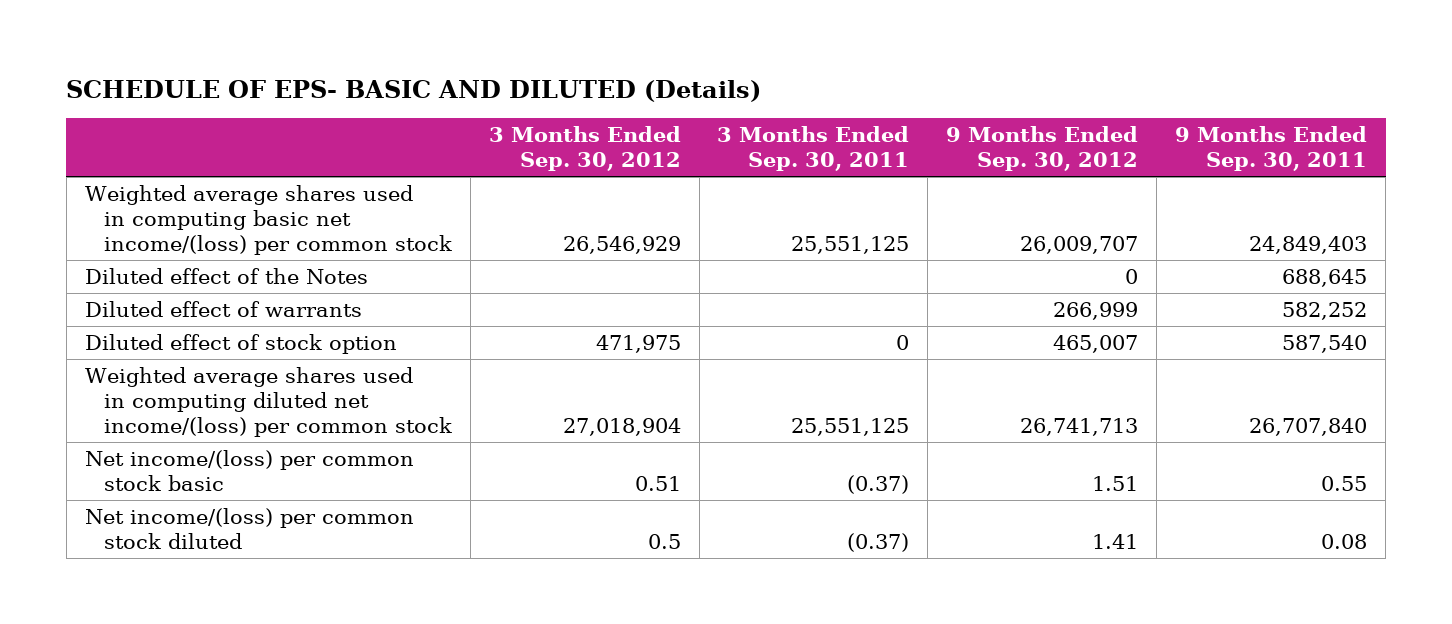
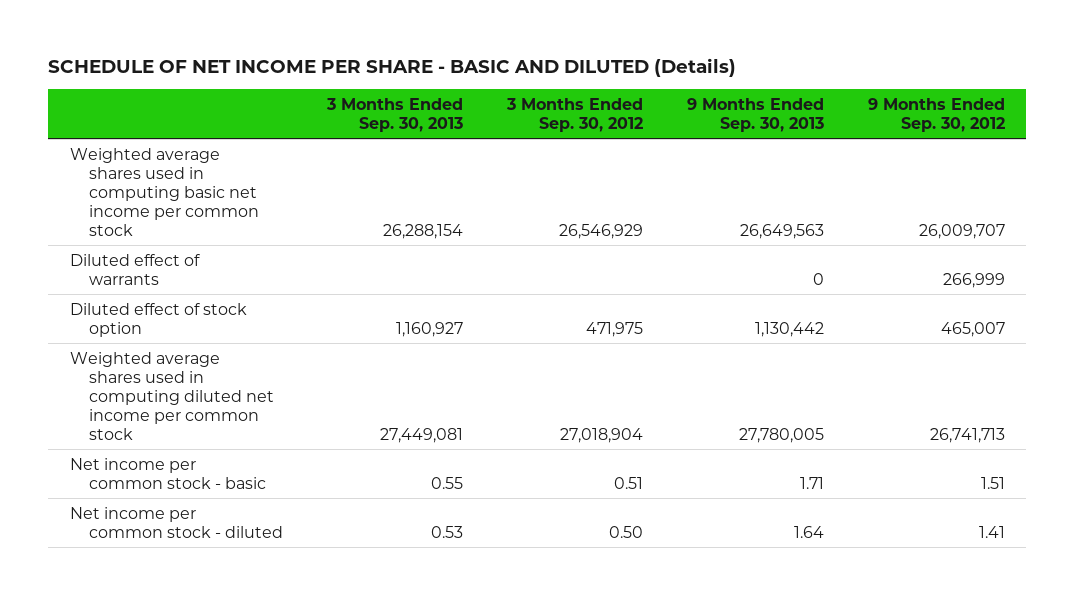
[66,79,762,102] SCHEDULE OF EPS- BASIC AND DILUTED (Details) -> [48,58,737,78] SCHEDULE OF NET INCOME PER SHARE - BASIC AND DILUTED (Details)
[717,126,910,172] 3 Months Ended Sep. 30, 2011 -> none
[1175,126,1368,172] 9 Months Ended Sep. 30, 2011 -> none
none -> [326,97,464,132] 3 Months Ended Sep. 30, 2013
none -> [686,97,824,132] 9 Months Ended Sep. 30, 2013
[84,267,368,284] Diluted effect of the Notes -> none
[84,184,452,256] Weighted average shares used in computing basic net income/(loss) per common stock -> [69,147,260,236] Weighted average shares used in computing basic net income per common stock
[84,366,452,438] Weighted average shares used in computing diluted net income/(loss) per common stock -> [69,351,275,440] Weighted average shares used in computing diluted net income per common stock
[84,449,414,492] Net income/(loss) per common stock basic -> [69,457,267,489] Net income per common stock - basic
[84,507,414,550] Net income/(loss) per common stock diluted -> [69,506,284,538] Net income per common stock - diluted
[647,534,681,550] 0.5 -> [608,525,643,538] 0.50

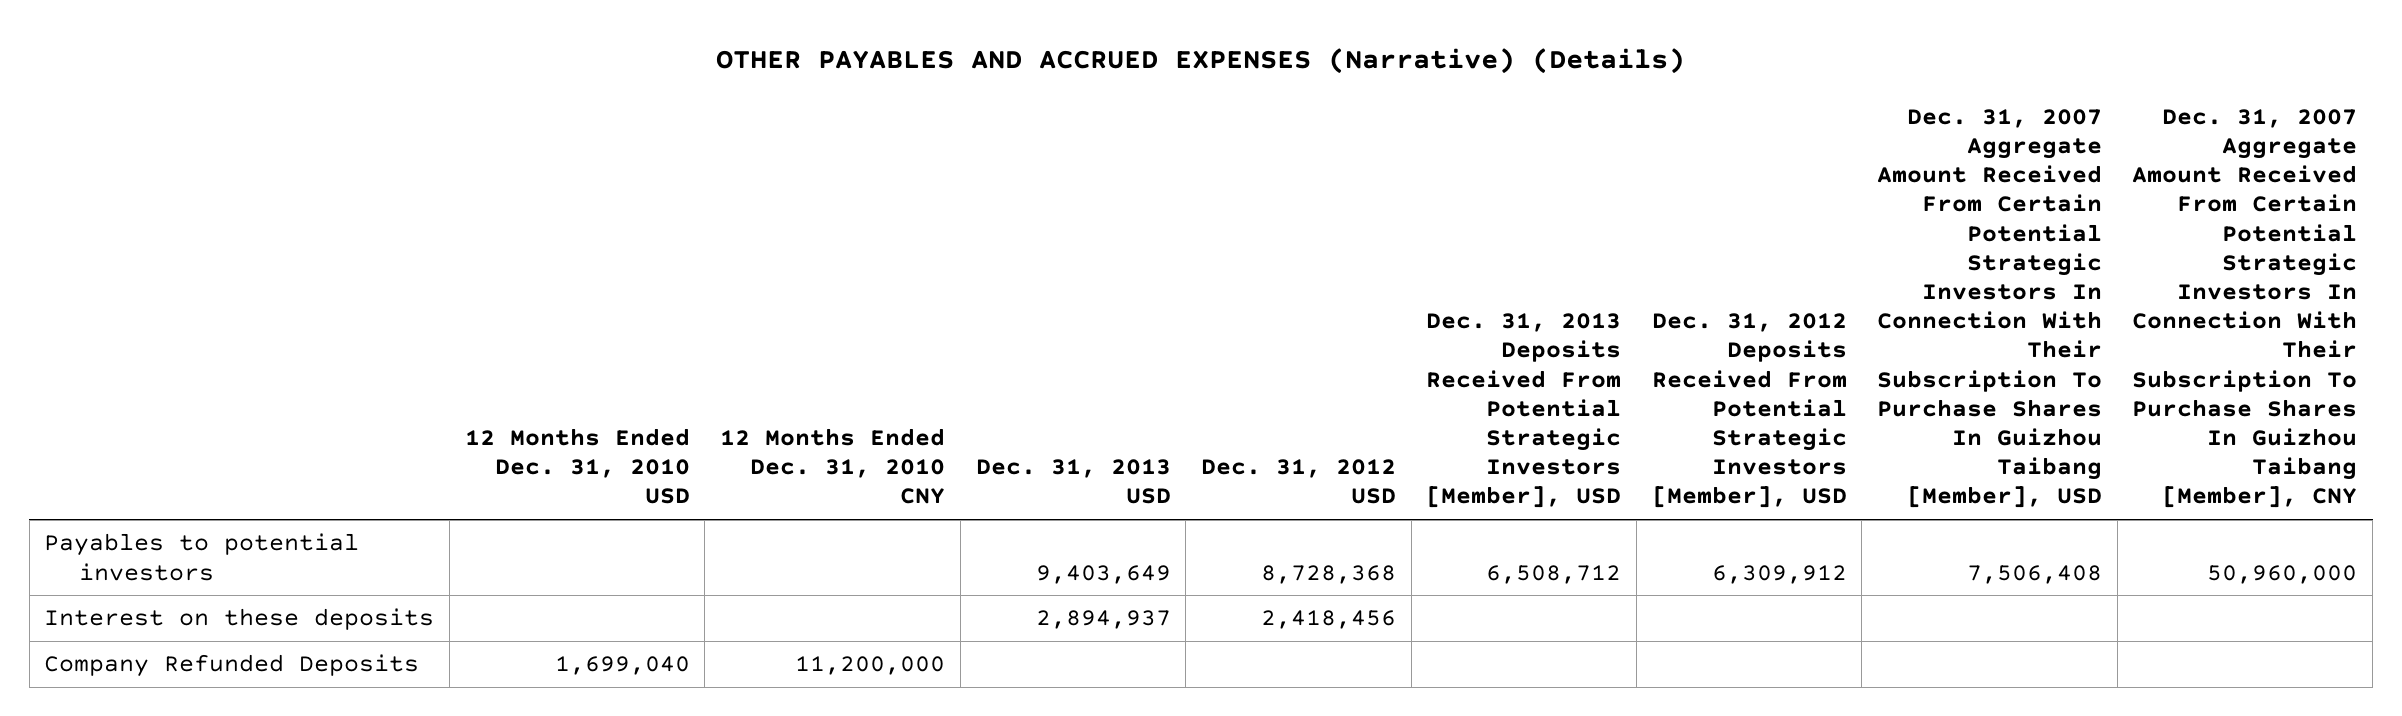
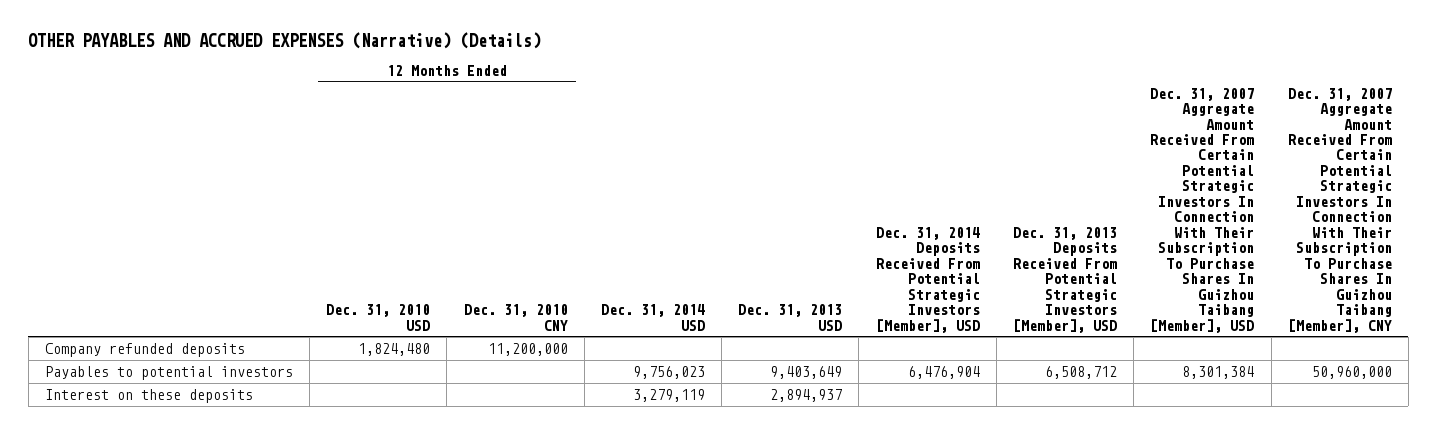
[1200,459,1396,505] Dec. 31, 2012 USD -> none
[1651,313,1847,509] Dec. 31, 2012 Deposits Received From Potential Strategic Investors [Member], USD -> none
none -> [600,304,705,331] Dec. 31, 2014 USD
none -> [875,226,980,333] Dec. 31, 2014 Deposits Received From Potential Strategic Investors [Member], USD
none -> [44,342,245,357] Company refunded deposits
[1967,564,2103,584] 7,506,408 -> [1182,365,1255,379] 8,301,384
[44,654,420,678] Company Refunded Deposits -> none

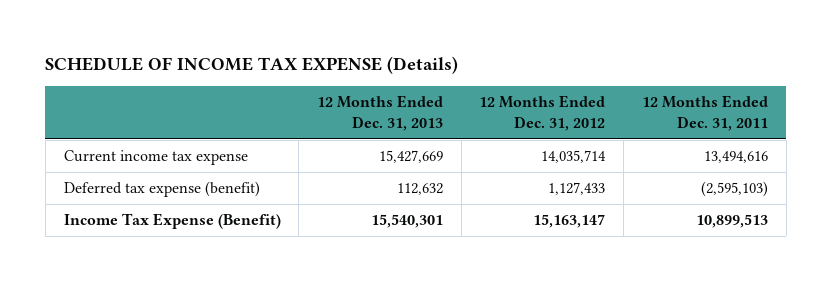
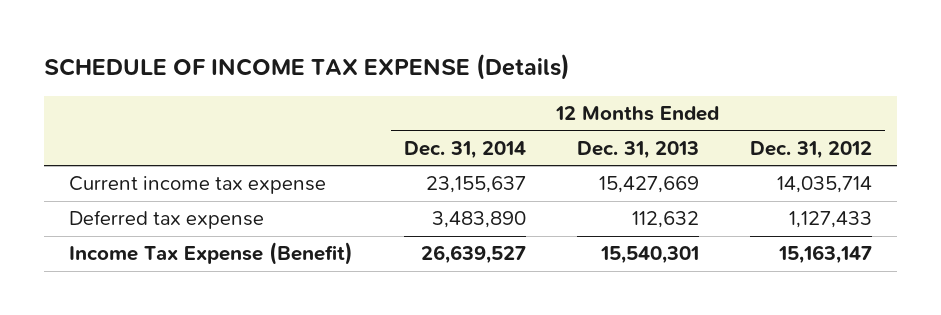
[641,95,768,131] 12 Months Ended Dec. 31, 2011 -> none
none -> [404,140,527,159] Dec. 31, 2014
[63,181,260,198] Deferred tax expense (benefit) -> [69,210,265,230] Deferred tax expense

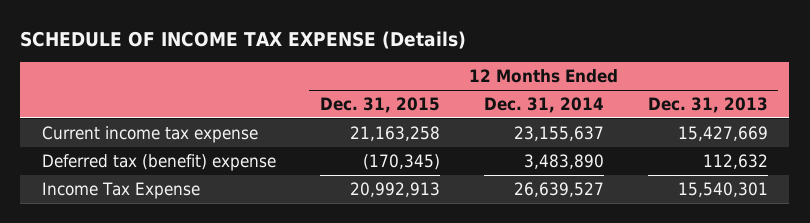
[749,140,872,159] Dec. 31, 2012 -> none
none -> [320,96,441,113] Dec. 31, 2015
[69,210,265,230] Deferred tax expense -> [42,153,277,171] Deferred tax (benefit) expense
[69,242,354,266] Income Tax Expense (Benefit) -> [42,181,201,199] Income Tax Expense

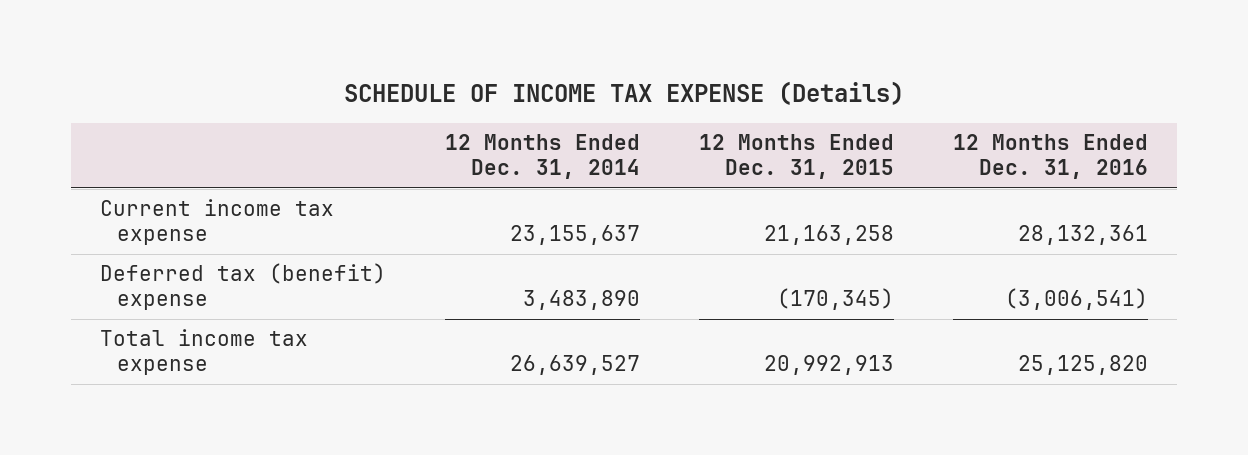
[647,96,768,113] Dec. 31, 2013 -> none
none -> [952,134,1148,180] 12 Months Ended Dec. 31, 2016
[42,181,201,199] Income Tax Expense -> [100,329,309,376] Total income tax expense

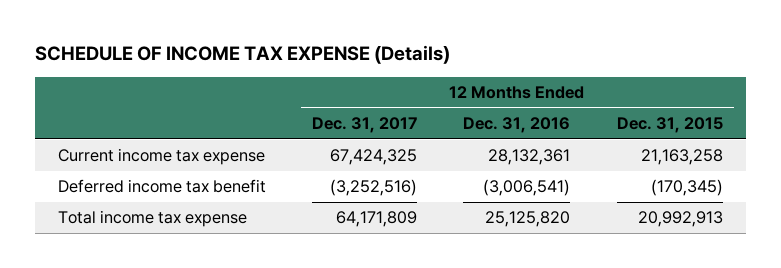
[445,134,641,180] 12 Months Ended Dec. 31, 2014 -> none
none -> [312,117,418,134] Dec. 31, 2017
[100,263,387,311] Deferred tax (benefit) expense -> [57,179,266,194] Deferred income tax benefit

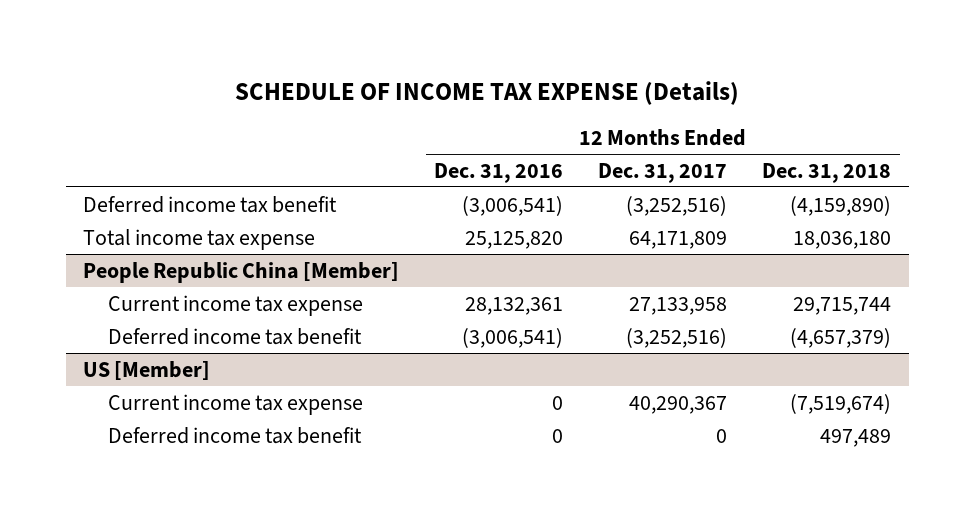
[616,117,723,134] Dec. 31, 2015 -> none
none -> [762,162,892,183] Dec. 31, 2018
[57,148,265,166] Current income tax expense -> none
none -> [83,261,400,283] People Republic China [Member]
none -> [107,294,363,316] Current income tax expense
none -> [107,327,362,345] Deferred income tax benefit
none -> [83,360,211,380] US [Member]
none -> [107,393,363,415] Current income tax expense
none -> [107,426,362,444] Deferred income tax benefit

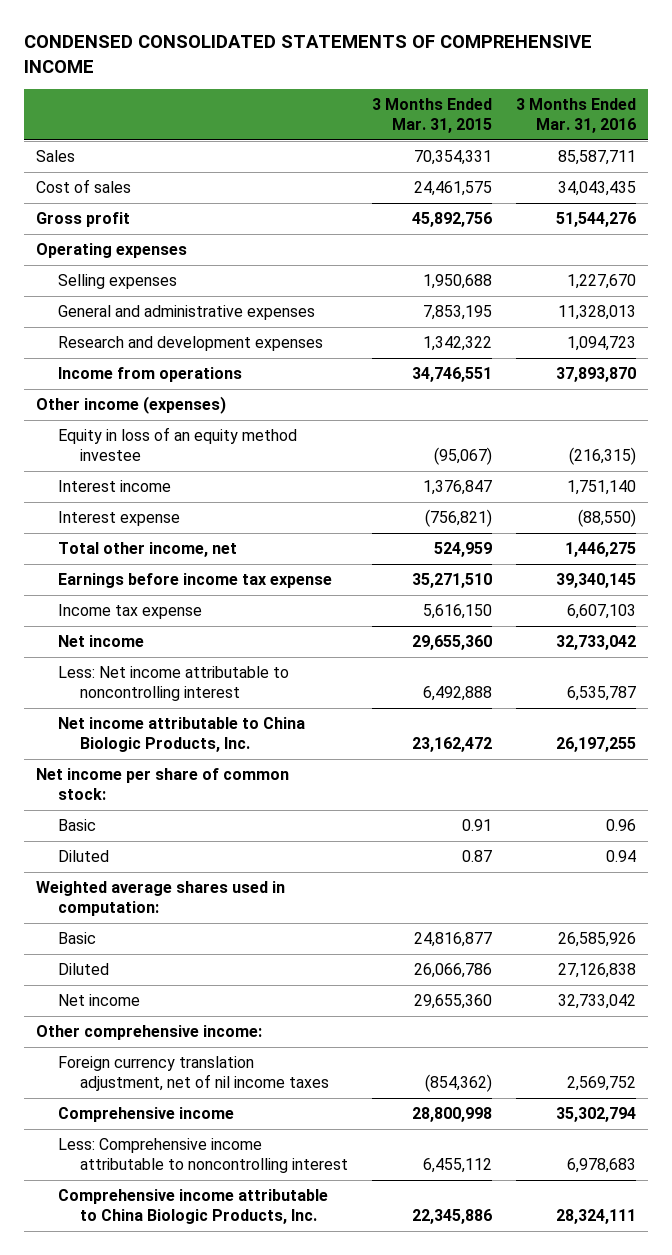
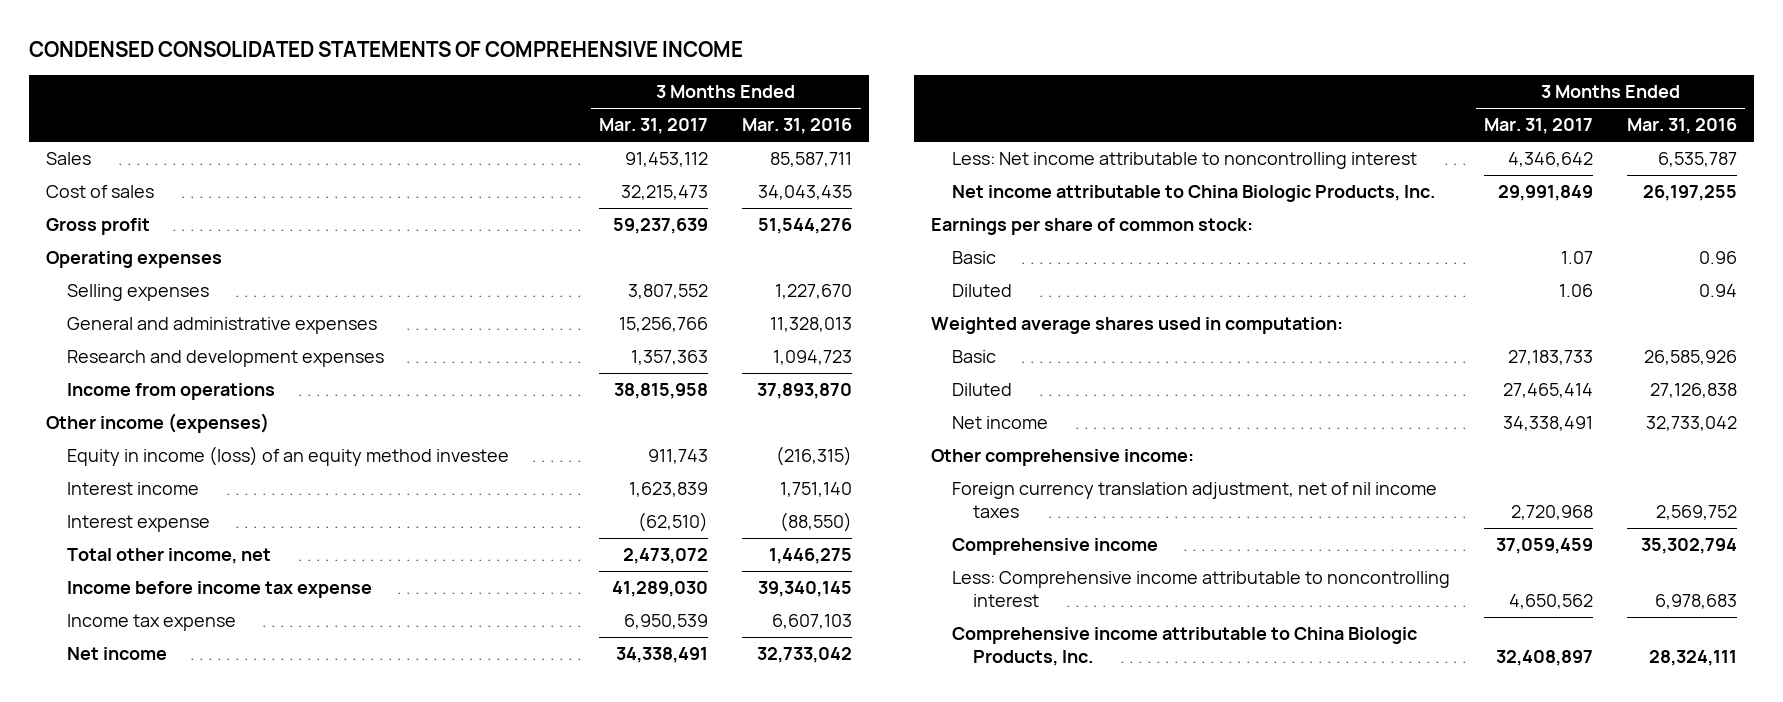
[372,97,493,133] 3 Months Ended Mar. 31, 2015 -> none
none -> [599,118,709,135] Mar. 31, 2017
[57,426,297,461] Equity in loss of an equity method investee -> [67,446,510,467] Equity in income (loss) of an equity method investee
[57,572,332,588] Earnings before income tax expense -> [67,581,373,599] Income before income tax expense
[35,767,289,800] Net income per share of common stock: -> [931,218,1254,236] Earnings per share of common stock:

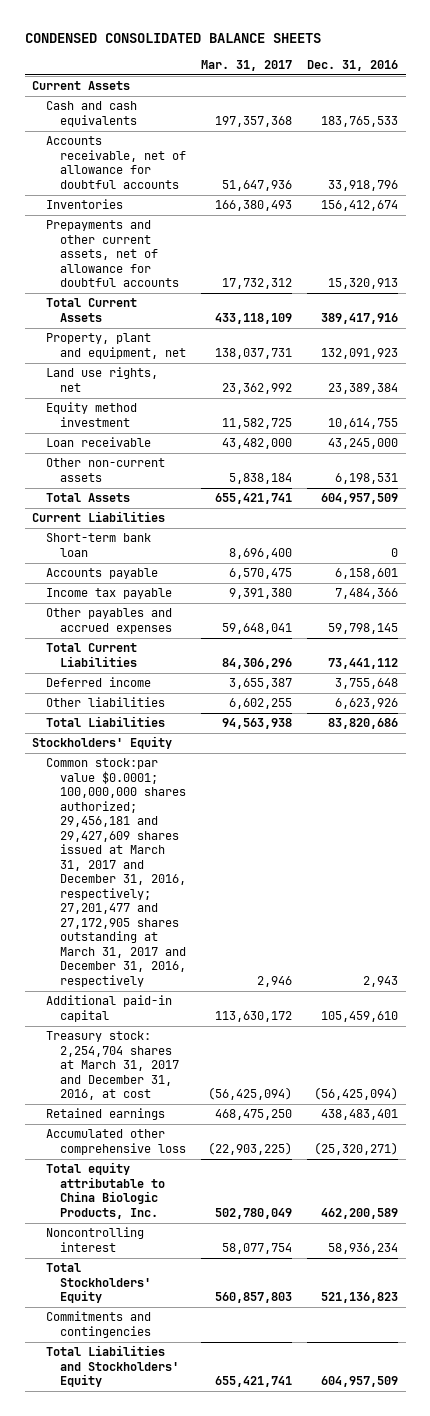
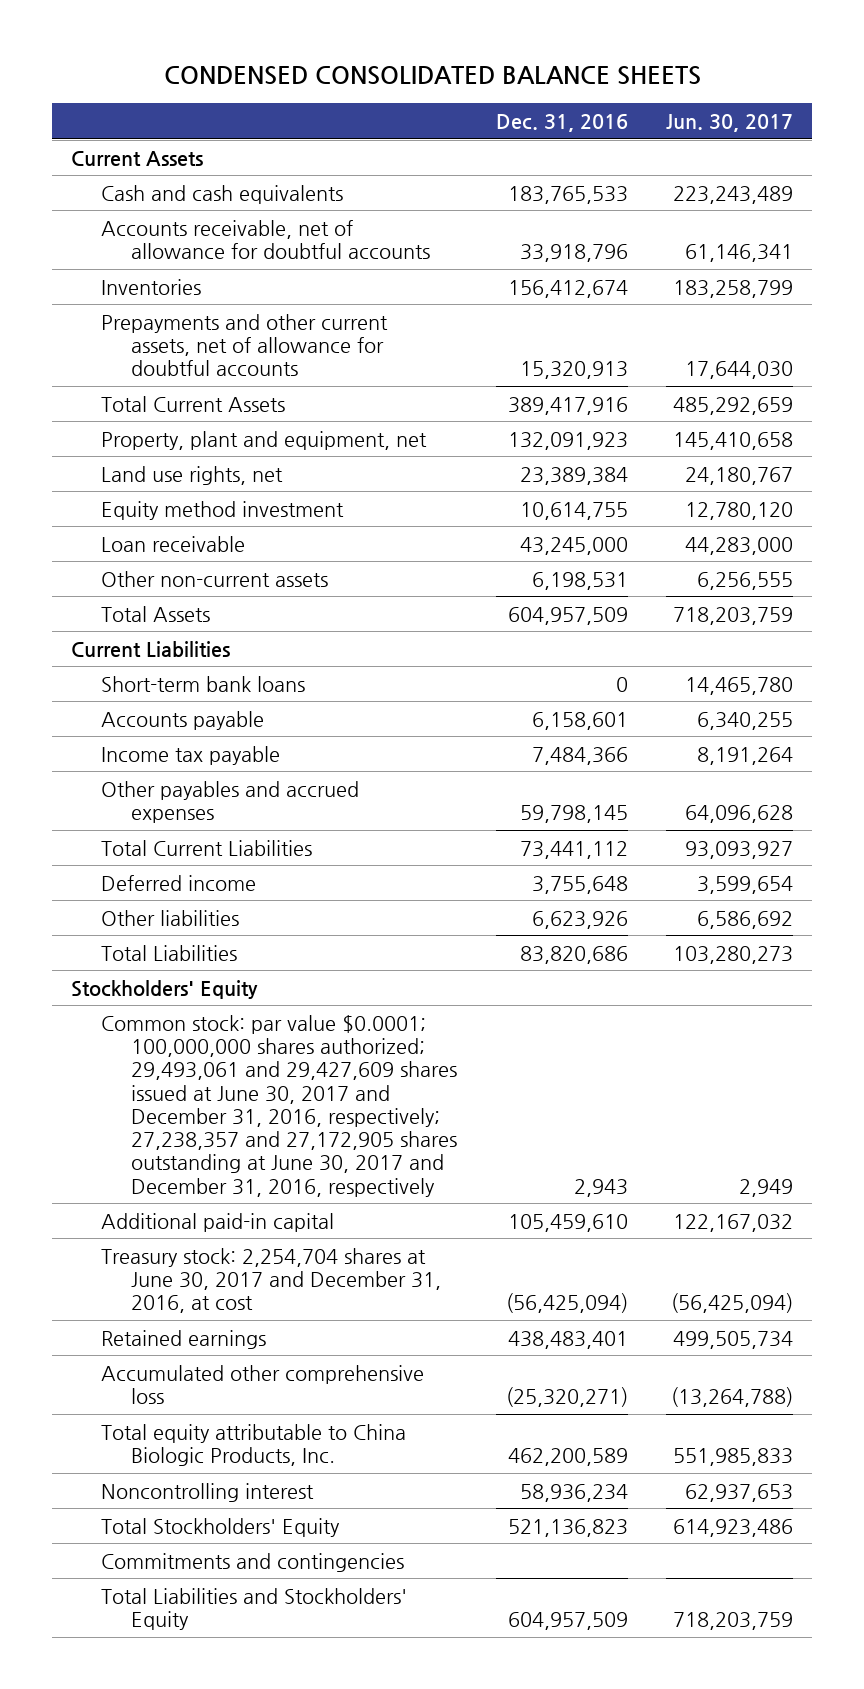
[201,59,293,71] Mar. 31, 2017 -> none
none -> [665,113,793,132] Jun. 30, 2017
[46,533,152,557] Short-term bank loan -> [101,675,306,692] Short-term bank loans
[46,758,187,987] Common stock:par value $0.0001; 100,000,000 shares authorized; 29,456,181 and 29,427,609 shares issued at March 31, 2017 and December 31, 2016, respectively; 27,201,477 and 27,172,905 shares outstanding at March 31, 2017 and December 31, 2016, respectively -> [101,1014,458,1197] Common stock: par value $0.0001; 100,000,000 shares authorized; 29,493,061 and 29,427,609 shares issued at June 30, 2017 and December 31, 2016, respectively; 27,238,357 and 27,172,905 shares outstanding at June 30, 2017 and December 31, 2016, respectively
[46,1031,180,1101] Treasury stock: 2,254,704 shares at March 31, 2017 and December 31, 2016, at cost -> [101,1247,442,1314] Treasury stock: 2,254,704 shares at June 30, 2017 and December 31, 2016, at cost

